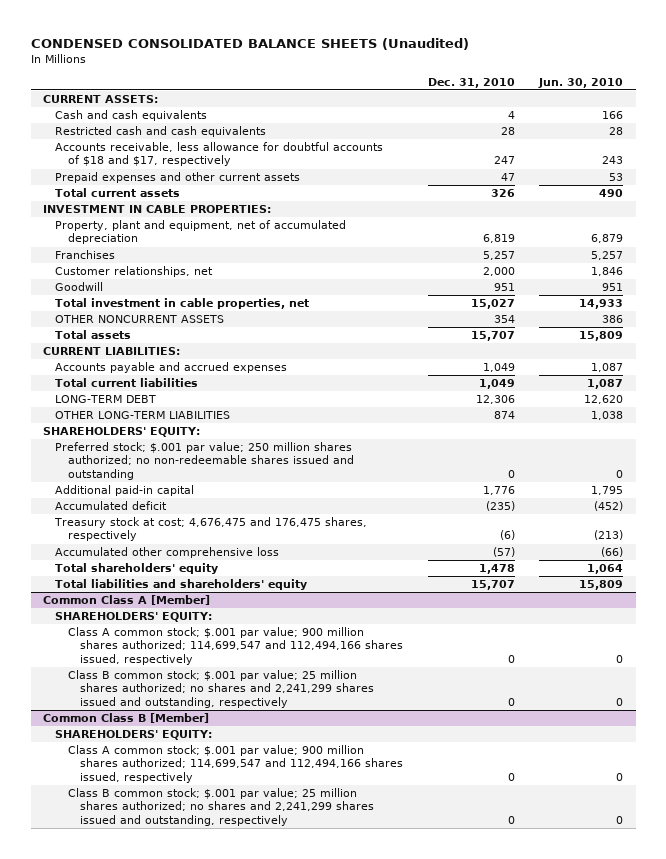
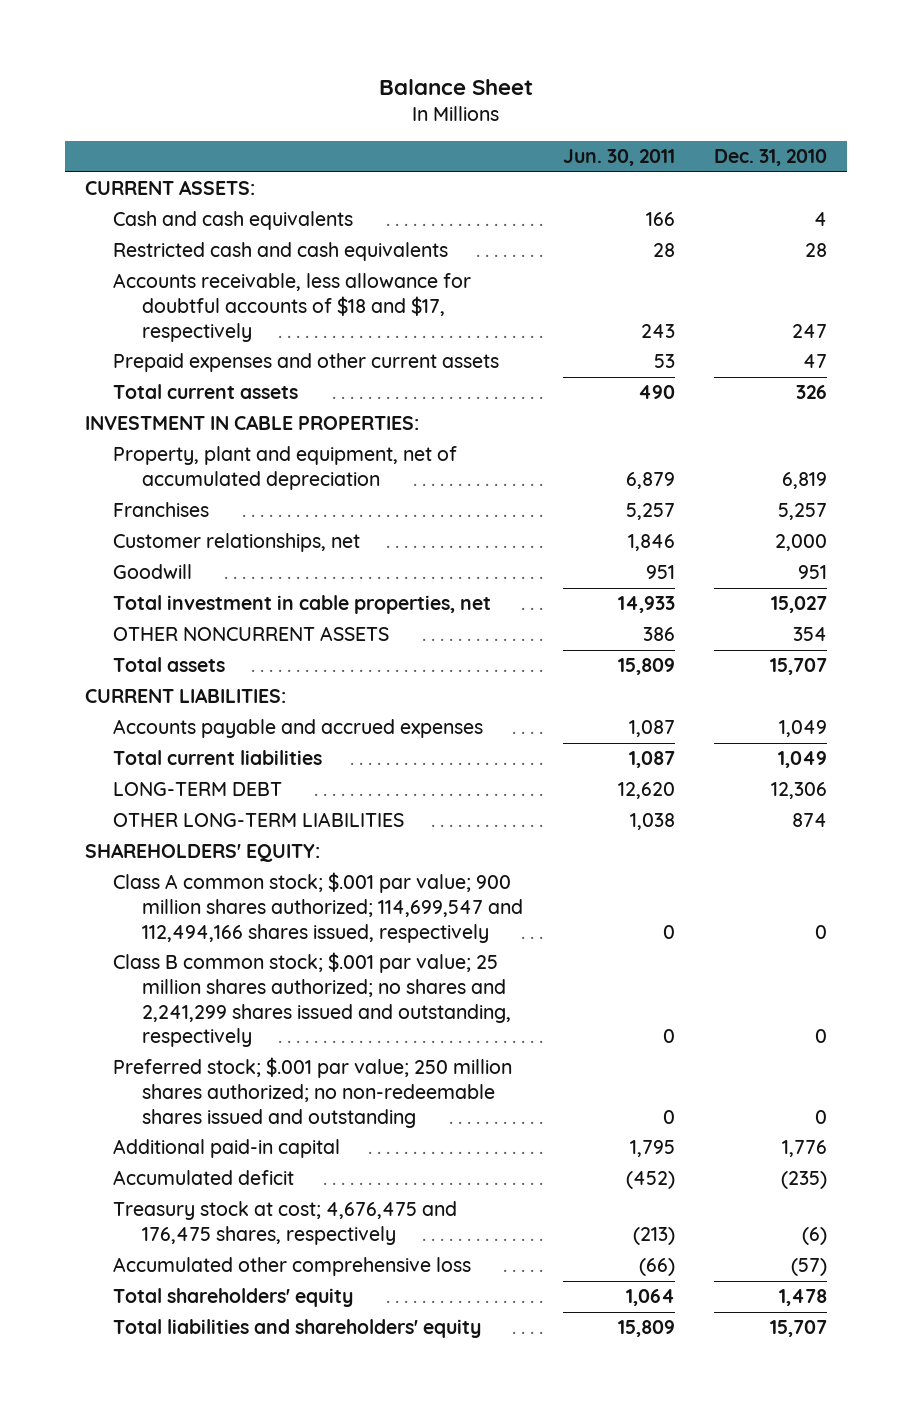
[30,37,469,50] CONDENSED CONSOLIDATED BALANCE SHEETS (Unaudited) -> [378,78,533,95] Balance Sheet
[538,77,624,88] Jun. 30, 2010 -> none
none -> [562,149,675,167] Jun. 30, 2011
none -> [113,872,523,943] Class A common stock; $.001 par value; 900 million shares authorized; 114,699,547 and 112,494,166 shares issued, respectively
none -> [113,952,511,1048] Class B common stock; $.001 par value; 25 million shares authorized; no shares and 2,241,299 shares issued and outstanding, respectively
[42,595,210,606] Common Class A [Member] -> none
[55,612,213,623] SHAREHOLDERS' EQUITY: -> none
[67,627,404,665] Class A common stock; $.001 par value; 900 million shares authorized; 114,699,547 and 112,494,166 shares issued, respectively -> none
[67,670,375,708] Class B common stock; $.001 par value; 25 million shares authorized; no shares and 2,241,299 shares issued and outstanding, respectively -> none
[42,713,209,724] Common Class B [Member] -> none
[55,730,213,741] SHAREHOLDERS' EQUITY: -> none
[67,745,404,783] Class A common stock; $.001 par value; 900 million shares authorized; 114,699,547 and 112,494,166 shares issued, respectively -> none
[67,788,375,826] Class B common stock; $.001 par value; 25 million shares authorized; no shares and 2,241,299 shares issued and outstanding, respectively -> none

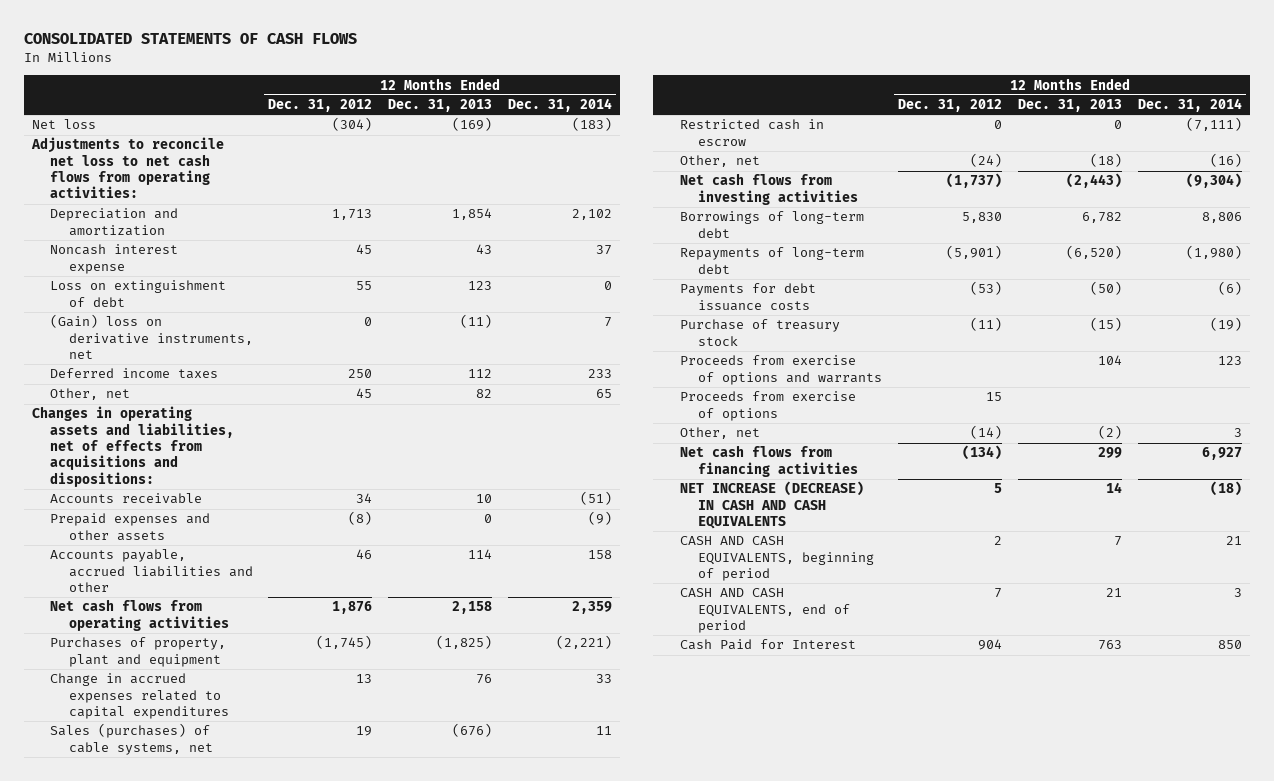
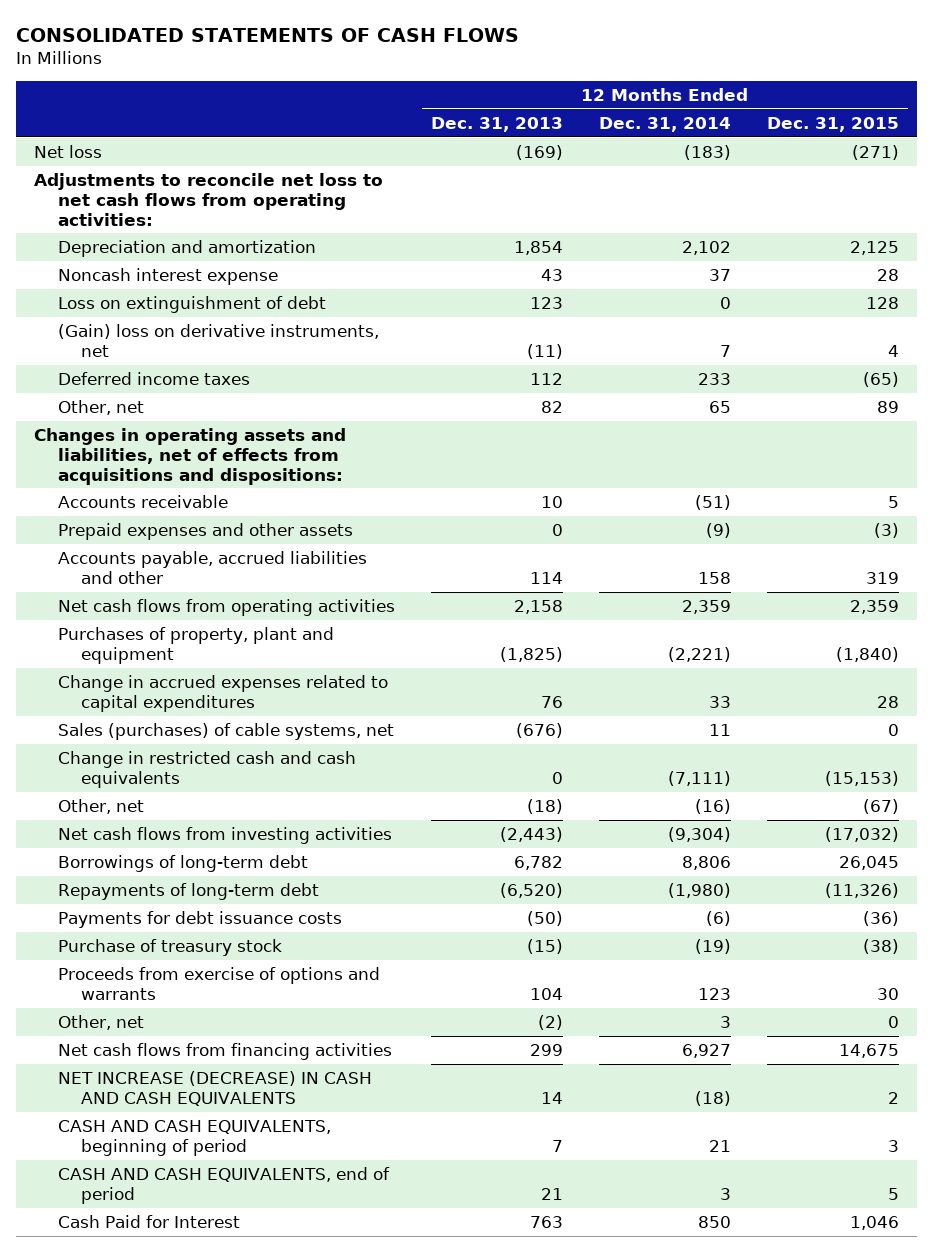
[268,99,373,113] Dec. 31, 2012 -> none
none -> [767,116,900,132] Dec. 31, 2015
[679,119,824,146] Restricted cash in escrow -> [57,751,356,788] Change in restricted cash and cash equivalents
[679,391,856,421] Proceeds from exercise of options -> none

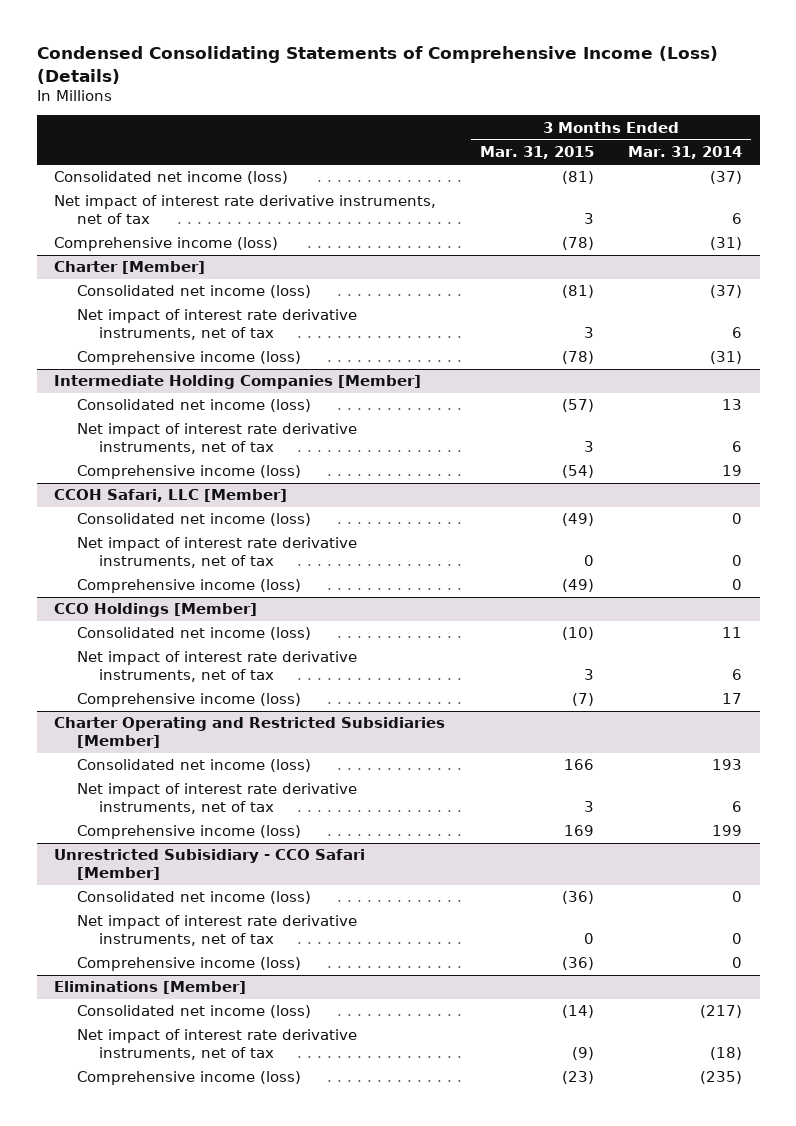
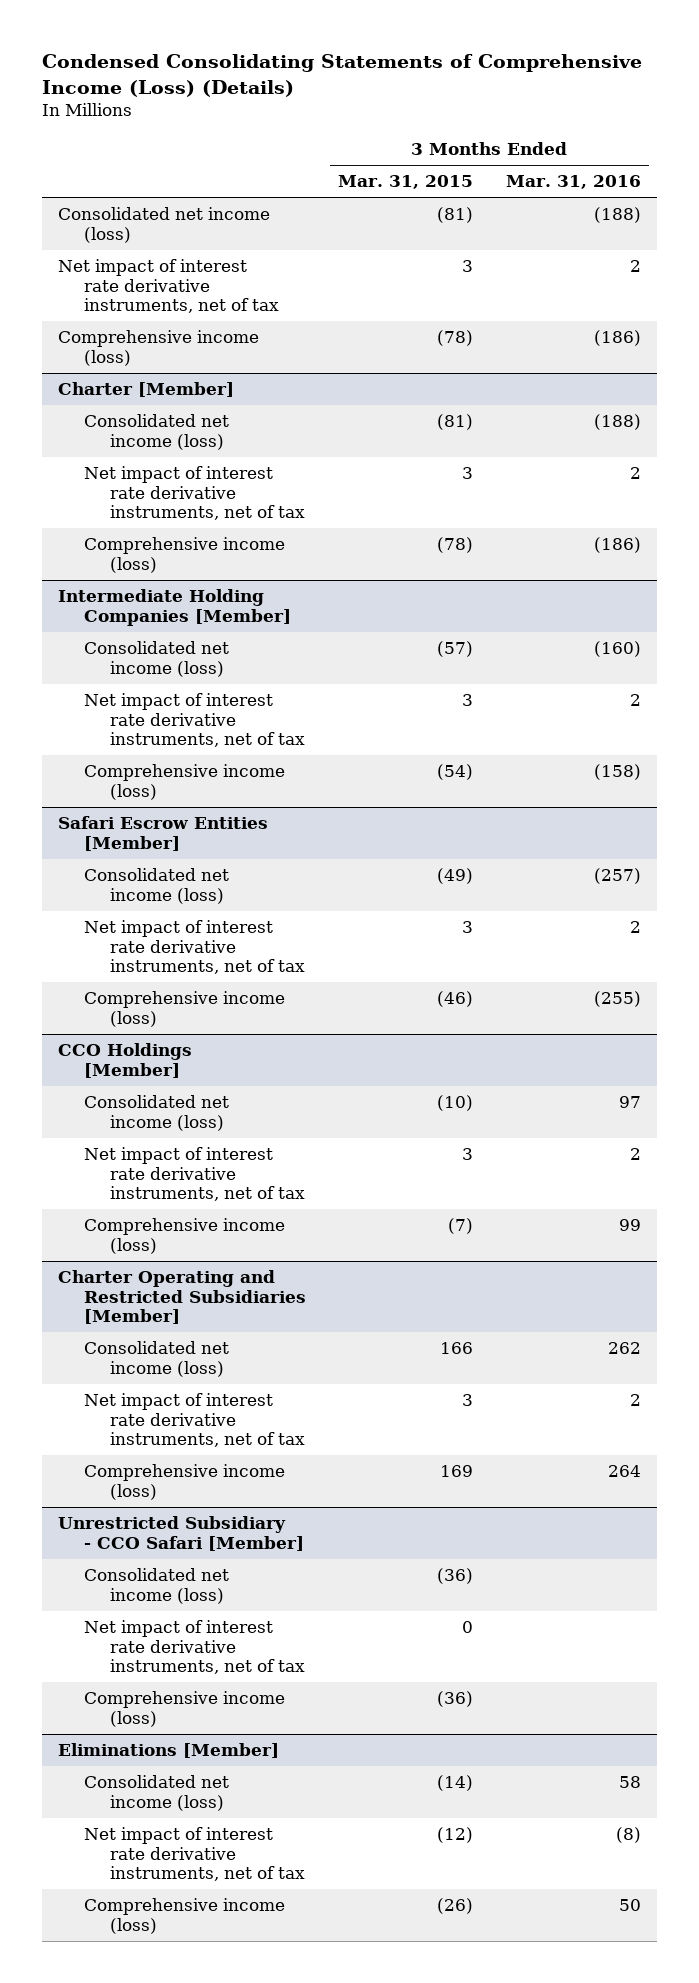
[628,146,743,160] Mar. 31, 2014 -> none
none -> [505,175,641,190] Mar. 31, 2016
[54,489,288,503] CCOH Safari, LLC [Member] -> none
none -> [58,816,269,851] Safari Escrow Entities [Member]
[583,555,594,567] 0 -> [462,921,474,934] 3
[561,579,594,593] (49) -> [437,991,474,1008] (46)
[54,849,366,881] Unrestricted Subisidiary - CCO Safari [Member] -> [58,1516,304,1551] Unrestricted Subsidiary - CCO Safari [Member]
[571,1047,594,1061] (9) -> [437,1827,474,1844] (12)
[561,1071,594,1085] (23) -> [437,1898,474,1915] (26)

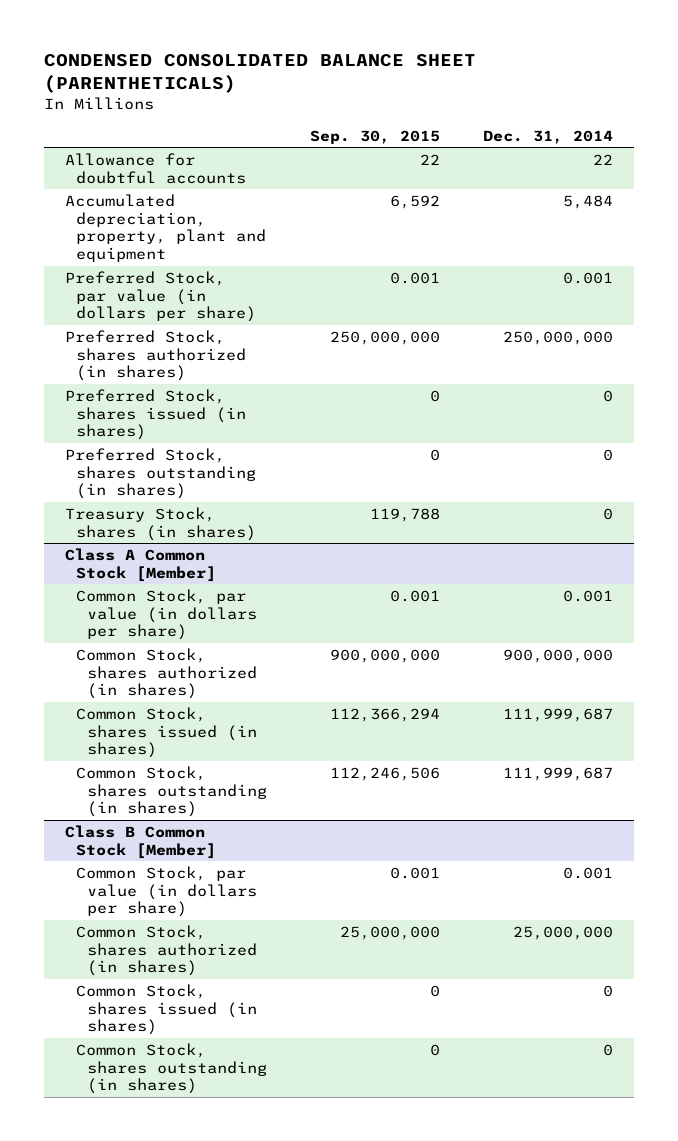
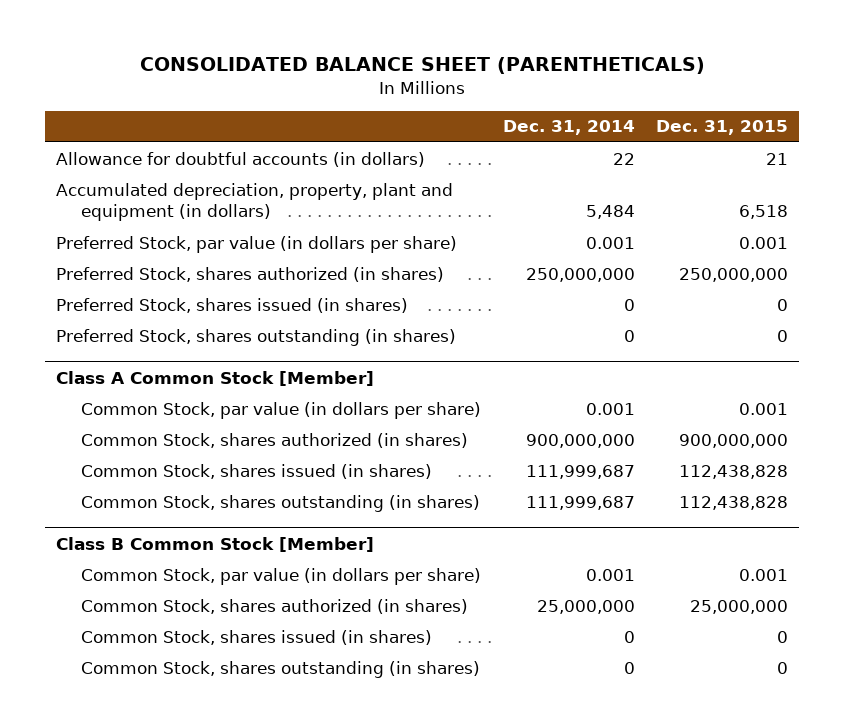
[43,54,476,94] CONDENSED CONSOLIDATED BALANCE SHEET (PARENTHETICALS) -> [140,57,706,75] CONSOLIDATED BALANCE SHEET (PARENTHETICALS)
[309,129,440,144] Sep. 30, 2015 -> none
none -> [656,120,789,136] Dec. 31, 2015
[65,152,246,184] Allowance for doubtful accounts -> [56,151,426,167] Allowance for doubtful accounts (in dollars)
[65,193,266,263] Accumulated depreciation, property, plant and equipment -> [56,182,454,222] Accumulated depreciation, property, plant and equipment (in dollars)
[65,506,256,541] Treasury Stock, shares (in shares) -> none

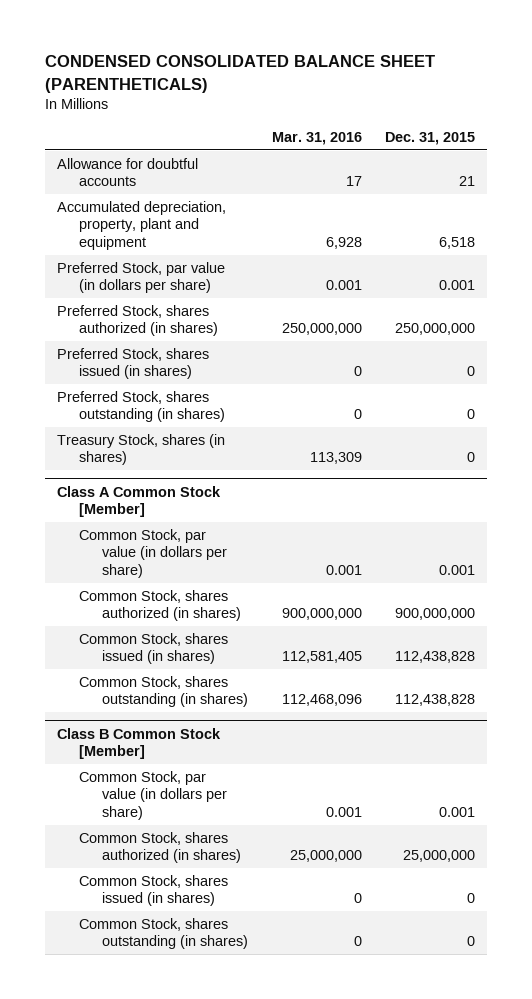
[140,57,706,75] CONSOLIDATED BALANCE SHEET (PARENTHETICALS) -> [44,55,435,93] CONDENSED CONSOLIDATED BALANCE SHEET (PARENTHETICALS)
[502,120,635,136] Dec. 31, 2014 -> none
none -> [271,131,362,145] Mar. 31, 2016
[56,151,426,167] Allowance for doubtful accounts (in dollars) -> [56,157,198,187] Allowance for doubtful accounts
[56,182,454,222] Accumulated depreciation, property, plant and equipment (in dollars) -> [56,200,226,250] Accumulated depreciation, property, plant and equipment
none -> [56,433,225,466] Treasury Stock, shares (in shares)

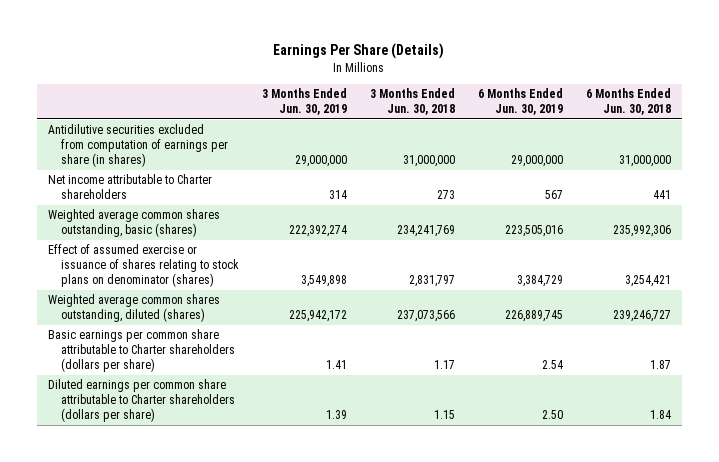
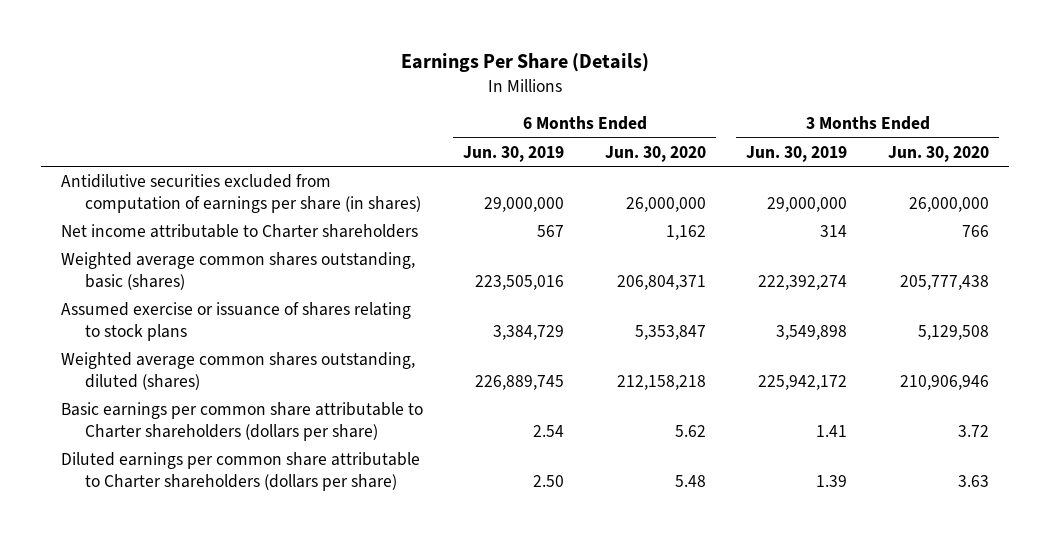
[369,87,455,115] 3 Months Ended Jun. 30, 2018 -> none
[585,87,671,115] 6 Months Ended Jun. 30, 2018 -> none
none -> [604,145,706,162] Jun. 30, 2020
none -> [887,145,989,162] Jun. 30, 2020
[48,244,239,288] Effect of assumed exercise or issuance of shares relating to stock plans on denominator (shares) -> [61,302,412,341] Assumed exercise or issuance of shares relating to stock plans

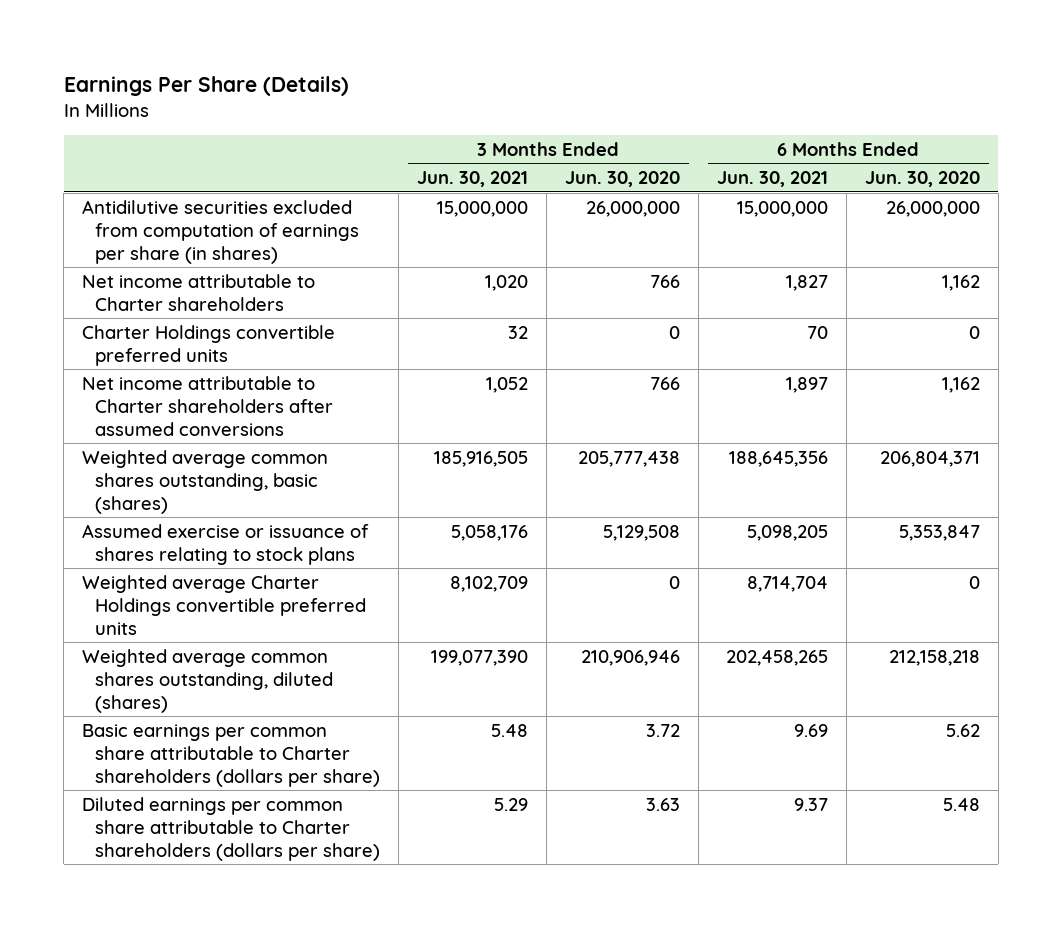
[463,145,565,162] Jun. 30, 2019 -> none
[746,145,848,162] Jun. 30, 2019 -> none
none -> [417,171,529,188] Jun. 30, 2021
none -> [716,171,828,188] Jun. 30, 2021
none -> [82,324,336,366] Charter Holdings convertible preferred units
none -> [82,375,334,436] Net income attributable to Charter shareholders after assumed conversions
none -> [82,574,367,635] Weighted average Charter Holdings convertible preferred units

